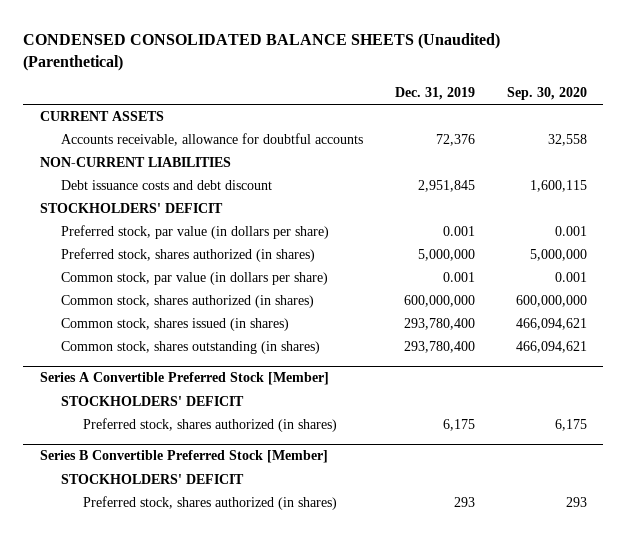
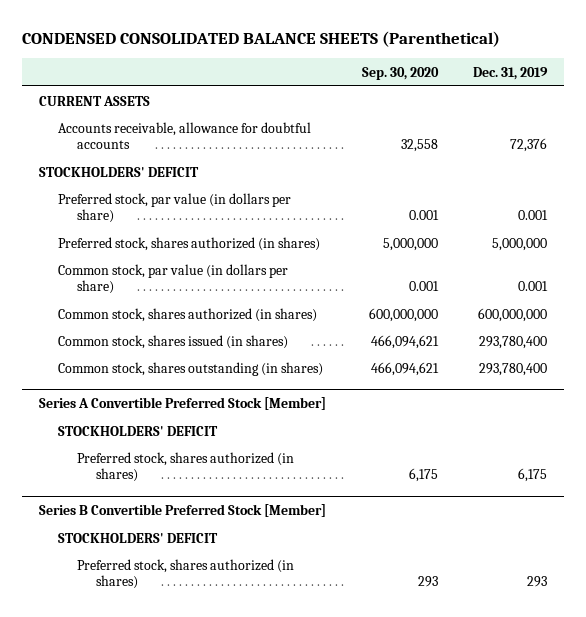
[23,33,501,71] CONDENSED CONSOLIDATED BALANCE SHEETS (Unaudited) (Parenthetical) -> [21,30,500,47] CONDENSED CONSOLIDATED BALANCE SHEETS (Parenthetical)
[39,157,231,168] NON-CURRENT LIABILITIES -> none
[61,180,273,191] Debt issuance costs and debt discount -> none

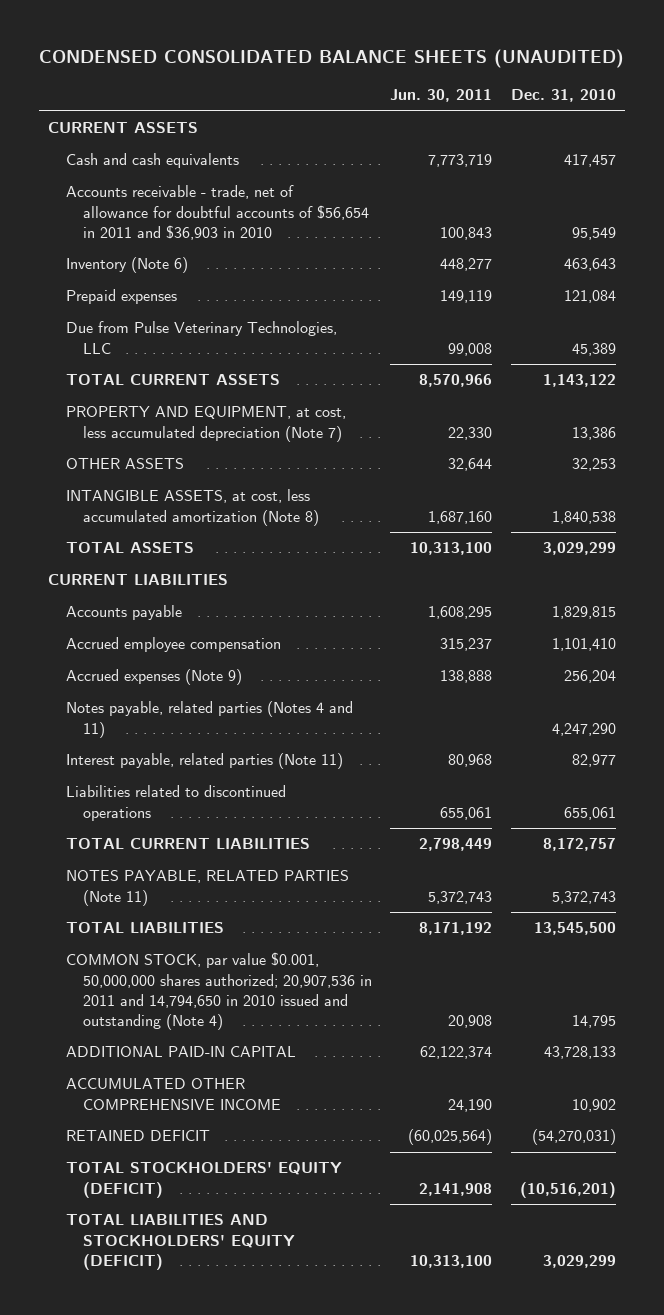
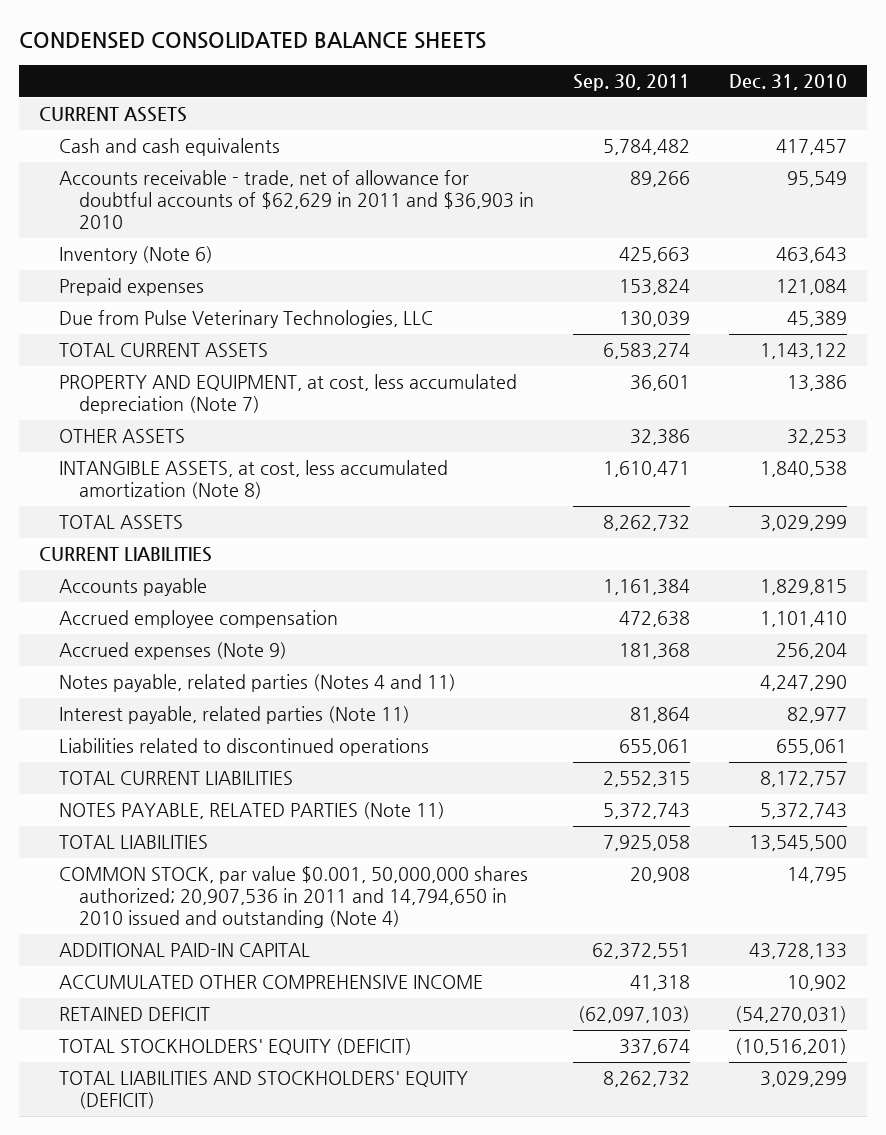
[39,49,625,69] CONDENSED CONSOLIDATED BALANCE SHEETS (UNAUDITED) -> [19,31,487,49] CONDENSED CONSOLIDATED BALANCE SHEETS
[390,89,493,103] Jun. 30, 2011 -> none
none -> [573,74,691,92] Sep. 30, 2011
[65,185,370,240] Accounts receivable - trade, net of allowance for doubtful accounts of $56,654 in 2011 and $36,903 in 2010 -> [58,170,534,230] Accounts receivable - trade, net of allowance for doubtful accounts of $62,629 in 2011 and $36,903 in 2010

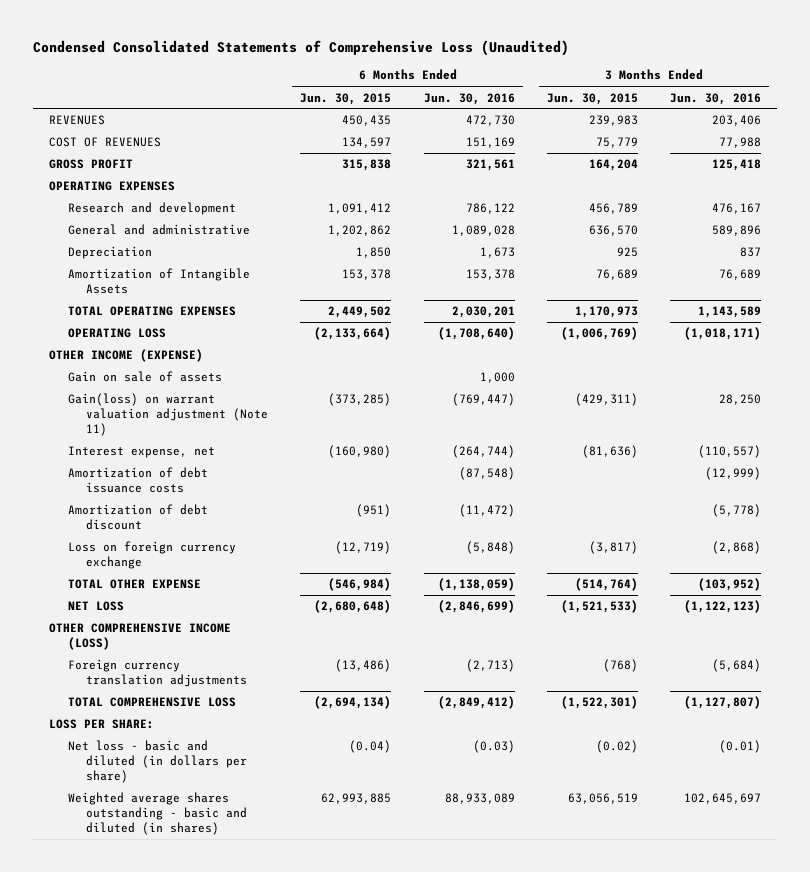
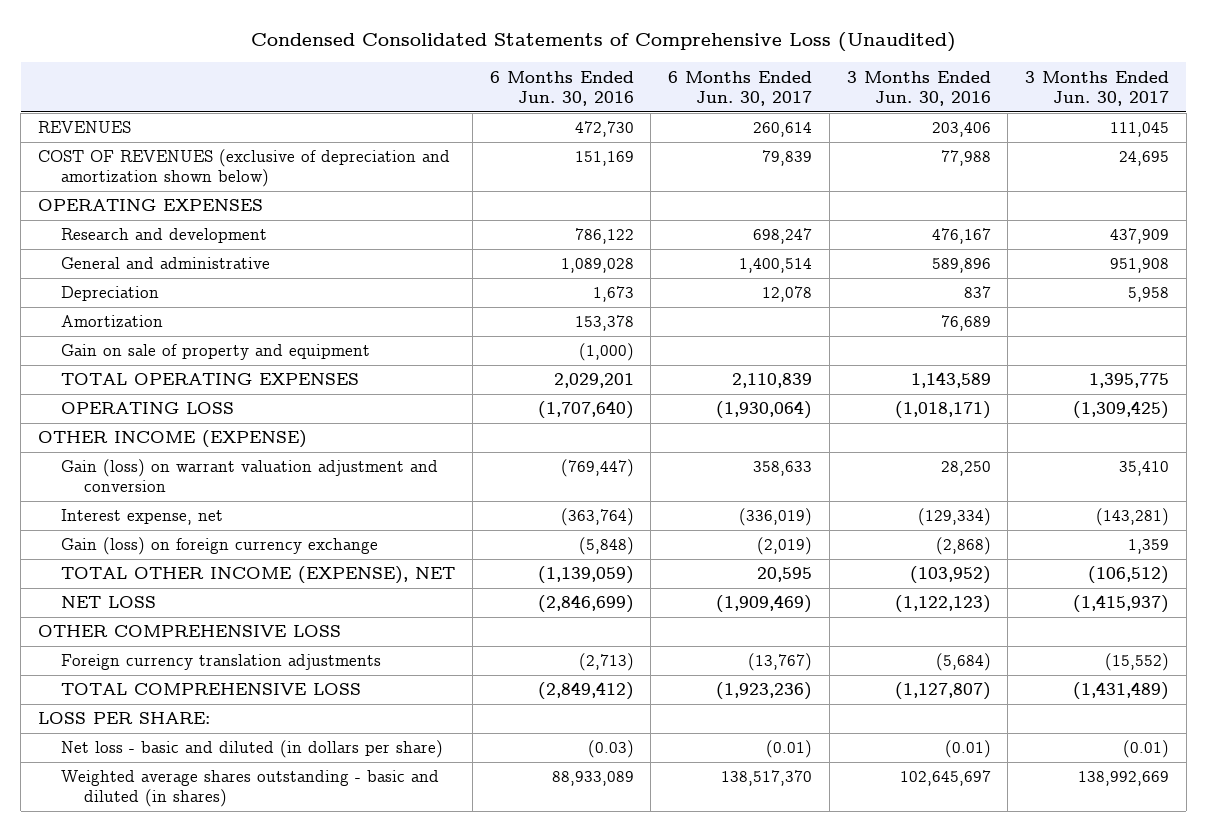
[300,92,392,105] Jun. 30, 2015 -> none
[547,92,639,105] Jun. 30, 2015 -> none
none -> [668,70,813,106] 6 Months Ended Jun. 30, 2017
none -> [1025,70,1170,106] 3 Months Ended Jun. 30, 2017
[49,159,134,170] GROSS PROFIT -> none
[49,137,162,148] COST OF REVENUES -> [38,149,451,188] COST OF REVENUES (exclusive of depreciation and amortization shown below)
[67,268,250,295] Amortization of Intangible Assets -> [61,315,164,328] Amortization
none -> [61,344,371,361] Gain on sale of property and equipment
[451,306,515,319] 2,030,201 -> [553,373,634,389] 2,029,201
[437,327,515,341] (1,708,640) -> [537,401,634,420] (1,707,640)
[67,371,222,383] Gain on sale of assets -> none
[67,467,208,494] Amortization of debt issuance costs -> none
[67,504,208,531] Amortization of debt discount -> none
[67,393,269,437] Gain(loss) on warrant valuation adjustment (Note 11) -> [61,459,439,493] Gain (loss) on warrant valuation adjustment and conversion
[451,445,515,459] (264,744) -> [560,508,634,527] (363,764)
[698,445,762,459] (110,557) -> [917,508,991,527] (129,334)
[67,541,236,570] Loss on foreign currency exchange -> [61,537,379,556] Gain (loss) on foreign currency exchange
[67,579,201,590] TOTAL OTHER EXPENSE -> [61,566,456,585] TOTAL OTHER INCOME (EXPENSE), NET
[437,578,515,592] (1,138,059) -> [537,566,634,585] (1,139,059)
[49,623,232,651] OTHER COMPREHENSIVE INCOME (LOSS) -> [38,625,342,638] OTHER COMPREHENSIVE LOSS

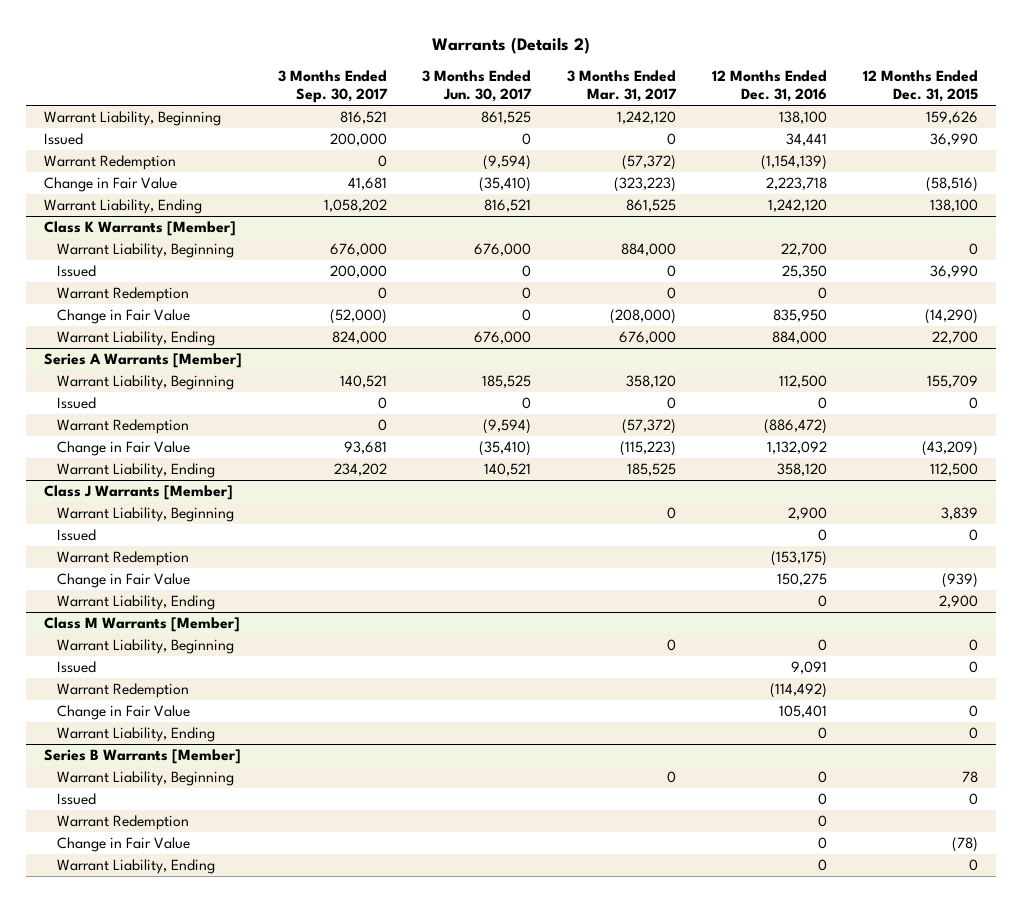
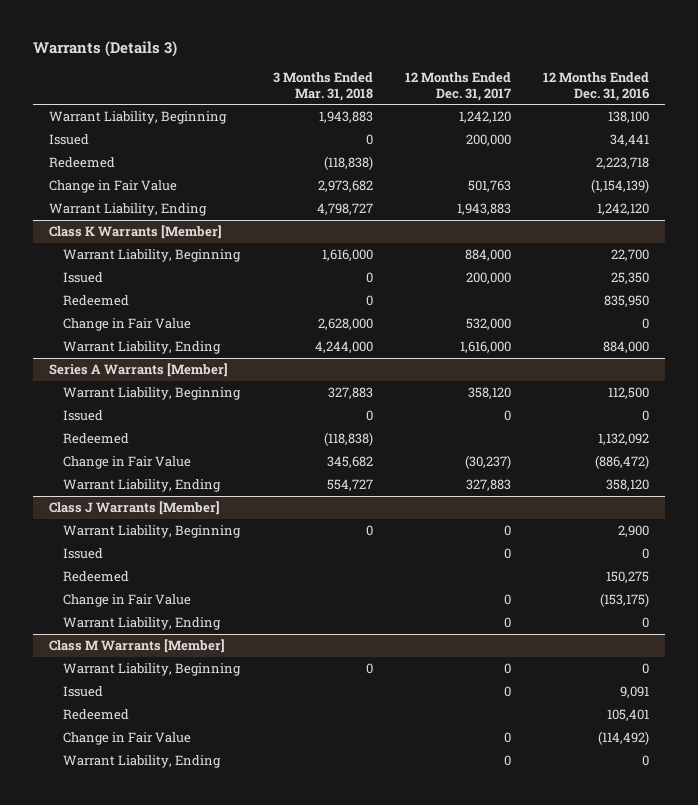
[431,36,590,54] Warrants (Details 2) -> [32,40,177,57] Warrants (Details 3)
[277,70,388,104] 3 Months Ended Sep. 30, 2017 -> none
[422,70,533,103] 3 Months Ended Jun. 30, 2017 -> none
[567,70,678,103] 3 Months Ended Mar. 31, 2017 -> none
[863,70,979,103] 12 Months Ended Dec. 31, 2015 -> none
none -> [272,71,373,101] 3 Months Ended Mar. 31, 2018
none -> [404,71,511,101] 12 Months Ended Dec. 31, 2017
[43,155,176,171] Warrant Redemption -> none
none -> [48,157,115,169] Redeemed
[766,177,828,191] 2,223,718 -> [591,179,650,194] (1,154,139)
[57,287,190,303] Warrant Redemption -> none
none -> [63,295,130,307] Redeemed
[773,309,828,323] 835,950 -> [642,318,650,330] 0
[57,419,190,435] Warrant Redemption -> none
none -> [63,433,130,445] Redeemed
[767,441,828,455] 1,132,092 -> [595,455,650,470] (886,472)
[57,551,190,567] Warrant Redemption -> none
none -> [63,571,130,583] Redeemed
[777,573,828,587] 150,275 -> [600,593,650,608] (153,175)
[57,683,190,699] Warrant Redemption -> none
[57,727,216,743] Warrant Liability, Ending -> none
[43,749,241,765] Series B Warrants [Member] -> none
[57,771,235,787] Warrant Liability, Beginning -> none
[57,793,97,806] Issued -> none
[57,815,190,831] Warrant Redemption -> none
[57,837,191,853] Change in Fair Value -> none
none -> [63,709,130,721] Redeemed
[779,705,828,719] 105,401 -> [598,731,650,746] (114,492)

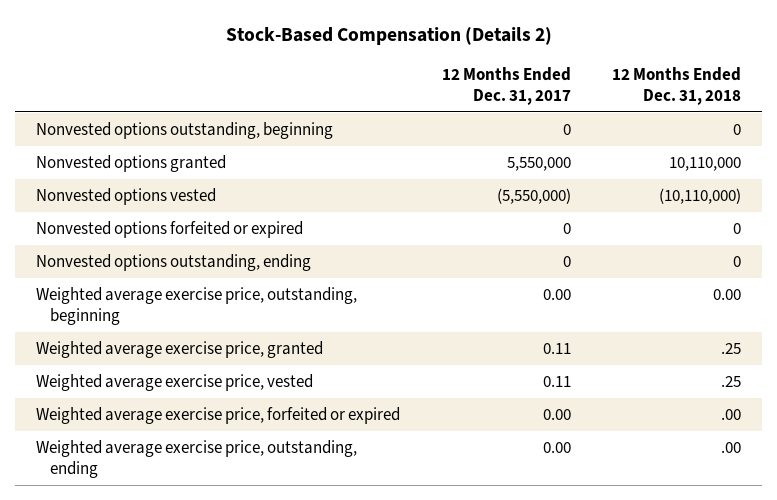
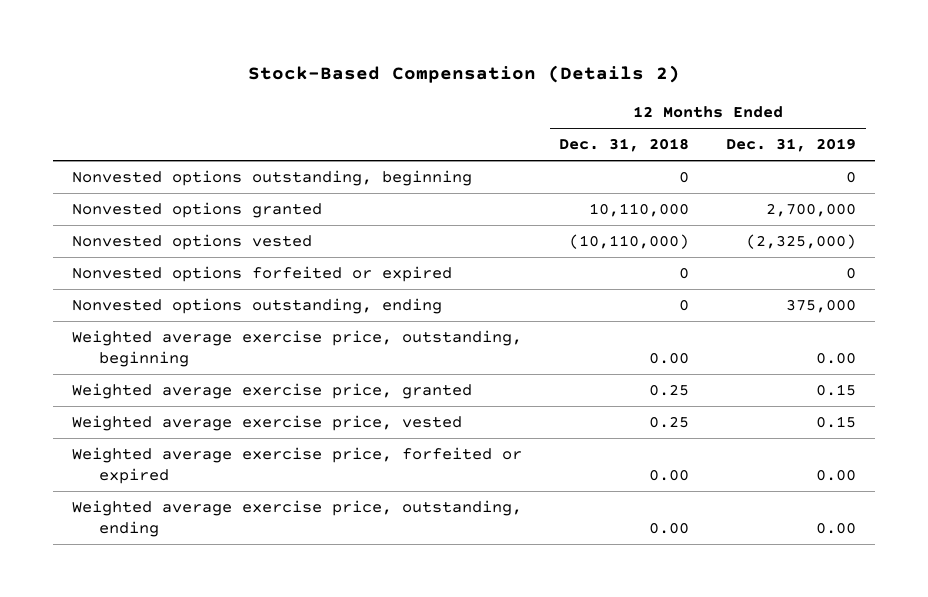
[441,66,571,105] 12 Months Ended Dec. 31, 2017 -> none
none -> [726,138,857,153] Dec. 31, 2019
[721,343,742,355] .25 -> [648,384,689,397] 0.25
[721,376,742,388] .25 -> [648,416,689,429] 0.25
[721,409,742,421] .00 -> [648,469,689,482] 0.00
[721,442,742,454] .00 -> [648,522,689,535] 0.00

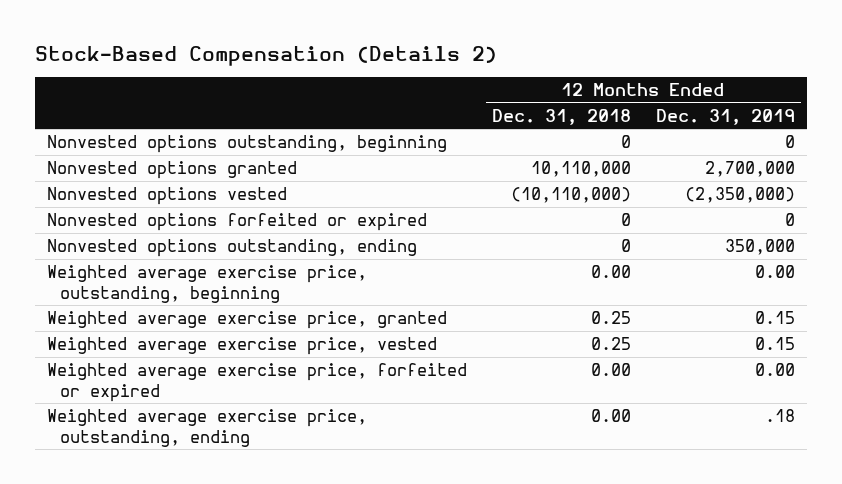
[746,234,857,250] (2,325,000) -> [684,187,795,204] (2,350,000)
[786,299,857,314] 375,000 -> [724,239,795,256] 350,000
[816,522,857,535] 0.00 -> [764,409,795,423] .18

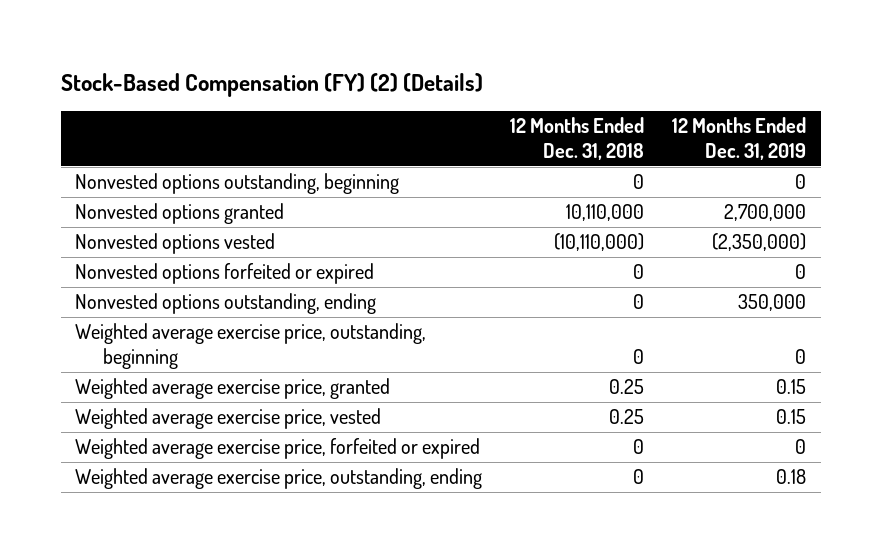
[34,45,497,66] Stock-Based Compensation (Details 2) -> [60,73,483,98] Stock-Based Compensation (FY) (2) (Details)
[590,265,631,279] 0.00 -> [633,348,645,364] 0
[754,265,795,279] 0.00 -> [795,348,807,364] 0
[590,363,631,377] 0.00 -> [633,439,645,455] 0
[754,363,795,377] 0.00 -> [795,439,807,455] 0
[590,409,631,423] 0.00 -> [633,469,645,485] 0
[764,409,795,423] .18 -> [776,469,807,485] 0.18

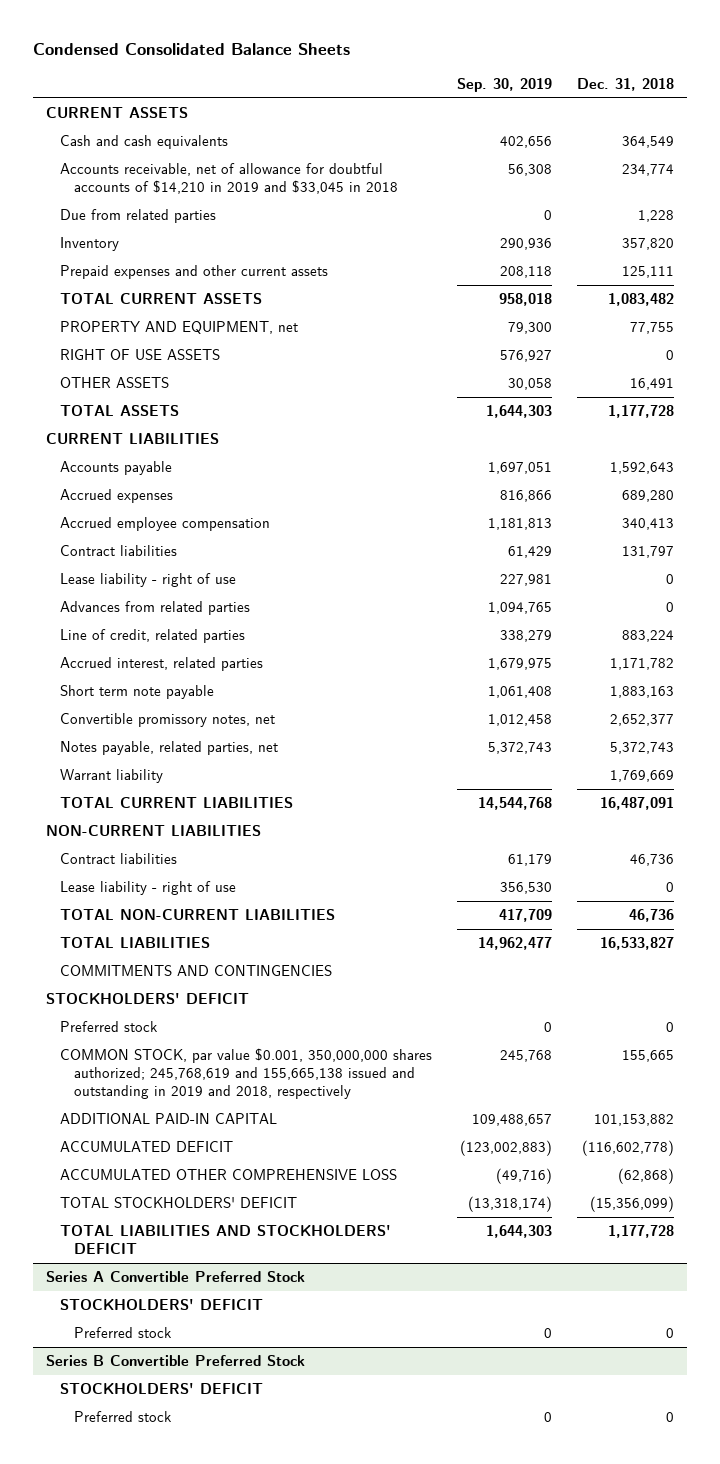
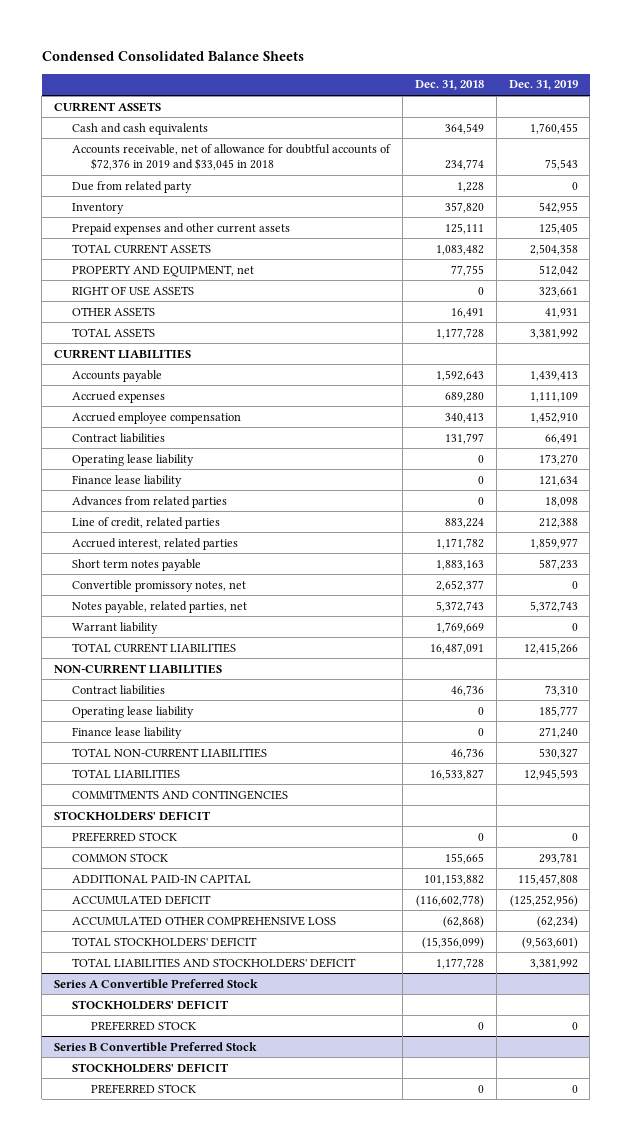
[456,77,552,92] Sep. 30, 2019 -> none
none -> [508,80,578,91] Dec. 31, 2019
[59,163,398,194] Accounts receivable, net of allowance for doubtful accounts of $14,210 in 2019 and $33,045 in 2018 -> [72,143,392,171] Accounts receivable, net of allowance for doubtful accounts of $72,376 in 2019 and $33,045 in 2018
[59,209,216,224] Due from related parties -> [72,180,193,193] Due from related party
[59,573,236,588] Lease liability - right of use -> [72,453,195,466] Operating lease liability
none -> [72,474,183,487] Finance lease liability
[59,685,214,700] Short term note payable -> [72,558,202,571] Short term notes payable
[59,881,236,896] Lease liability - right of use -> [72,705,195,718] Operating lease liability
none -> [72,726,183,739] Finance lease liability
[59,1021,158,1033] Preferred stock -> [72,831,178,842] PREFERRED STOCK
[59,1048,432,1099] COMMON STOCK, par value $0.001, 350,000,000 shares authorized; 245,768,619 and 155,665,138 issued and outstanding in 2019 and 2018, respectively -> [72,852,169,862] COMMON STOCK
[73,1327,172,1339] Preferred stock -> [90,1020,196,1031] PREFERRED STOCK
[73,1411,172,1423] Preferred stock -> [90,1083,196,1094] PREFERRED STOCK

